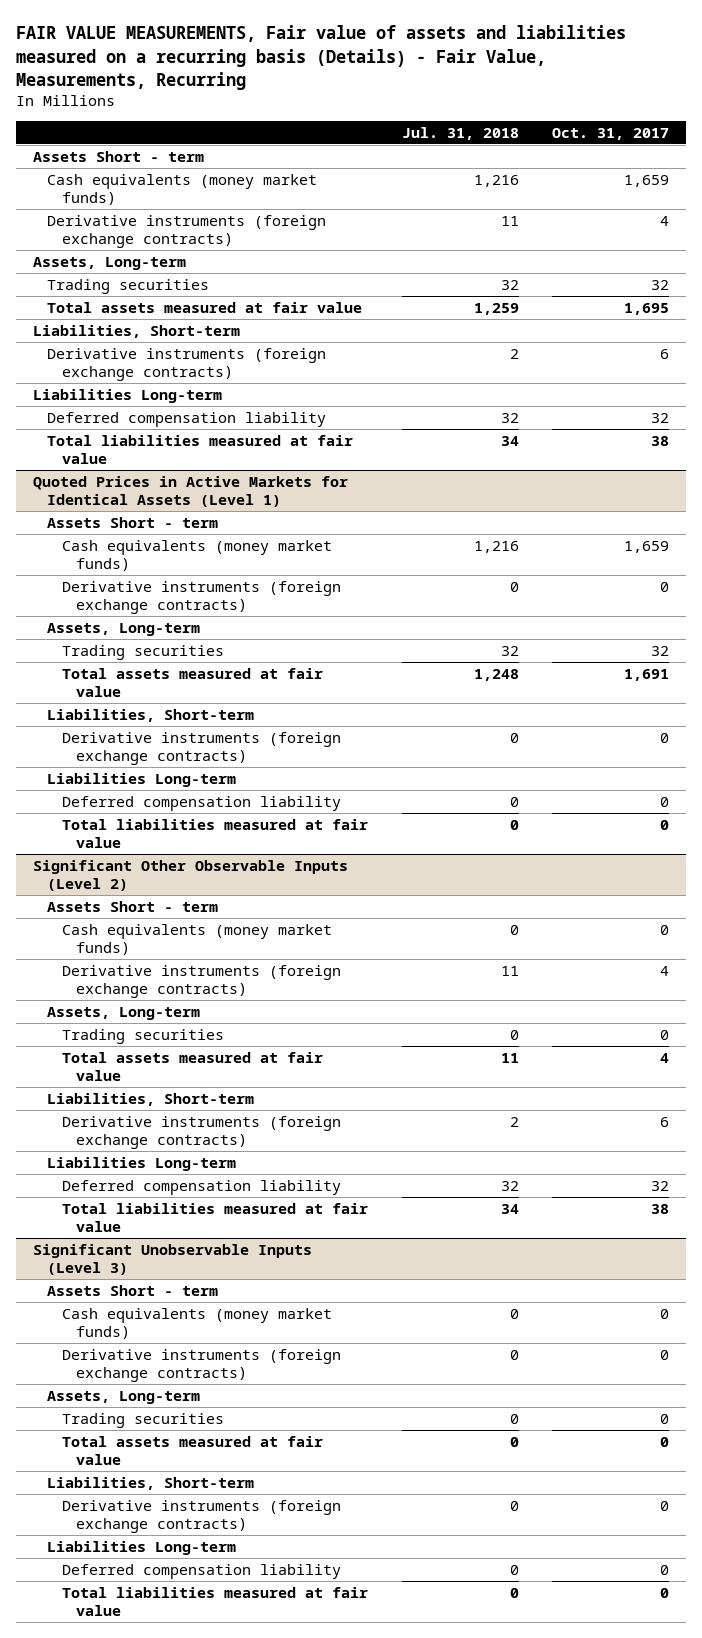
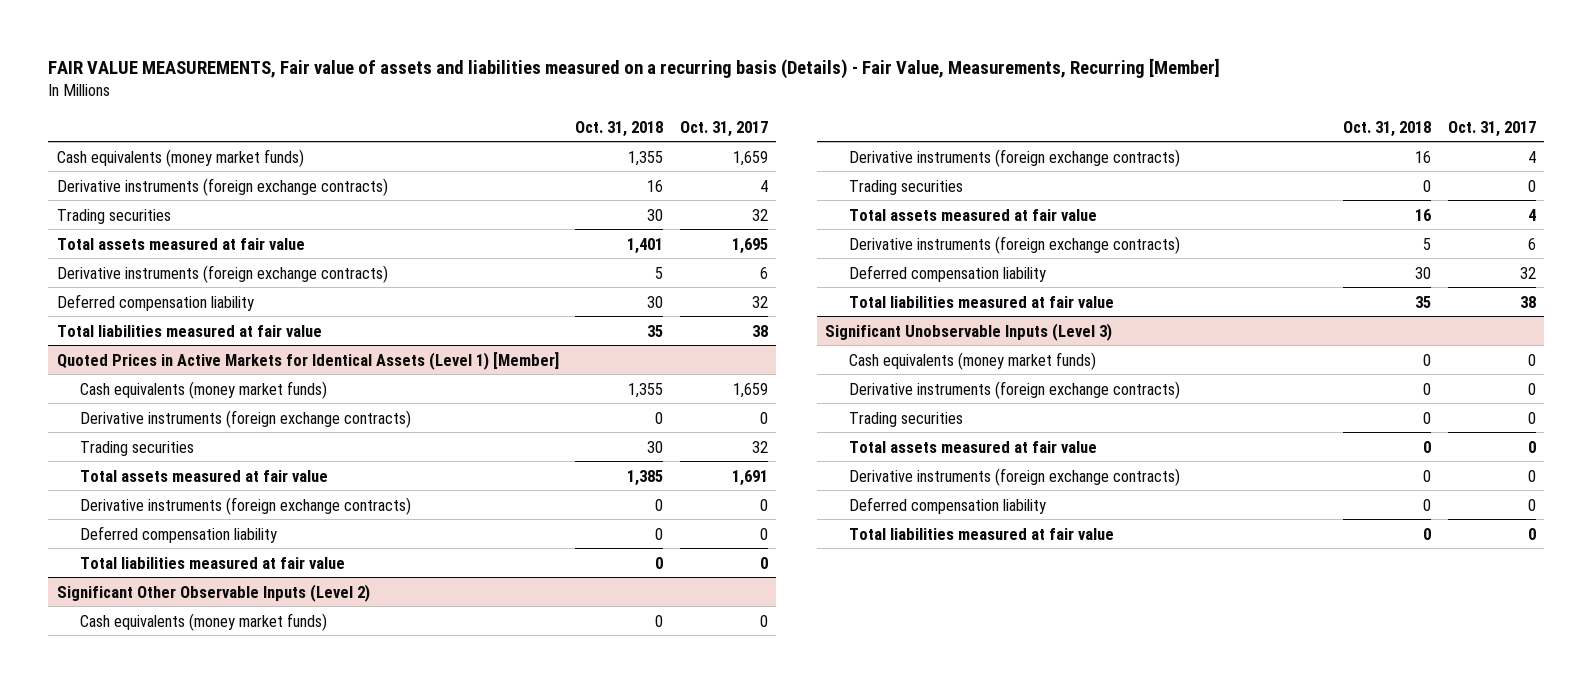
[16,25,627,90] FAIR VALUE MEASUREMENTS, Fair value of assets and liabilities measured on a recurring basis (Details) - Fair Value, Measurements, Recurring -> [48,57,1221,79] FAIR VALUE MEASUREMENTS, Fair value of assets and liabilities measured on a recurring basis (Details) - Fair Value, Measurements, Recurring [Member]
[401,126,519,140] Jul. 31, 2018 -> none
none -> [575,120,664,137] Oct. 31, 2018
[32,150,204,162] Assets Short - term -> none
[32,256,186,270] Assets, Long-term -> none
[32,324,240,338] Liabilities, Short-term -> none
[32,388,222,403] Liabilities Long-term -> none
[47,516,219,528] Assets Short - term -> none
[32,475,348,508] Quoted Prices in Active Markets for Identical Assets (Level 1) -> [56,351,559,370] Quoted Prices in Active Markets for Identical Assets (Level 1) [Member]
[47,622,201,636] Assets, Long-term -> none
[47,708,255,722] Liabilities, Short-term -> none
[47,772,237,787] Liabilities Long-term -> none
[47,900,219,912] Assets Short - term -> none
[47,1006,201,1020] Assets, Long-term -> none
[47,1092,255,1106] Liabilities, Short-term -> none
[47,1156,237,1171] Liabilities Long-term -> none
[47,1284,219,1296] Assets Short - term -> none
[47,1390,201,1404] Assets, Long-term -> none
[47,1476,255,1490] Liabilities, Short-term -> none
[47,1540,237,1555] Liabilities Long-term -> none

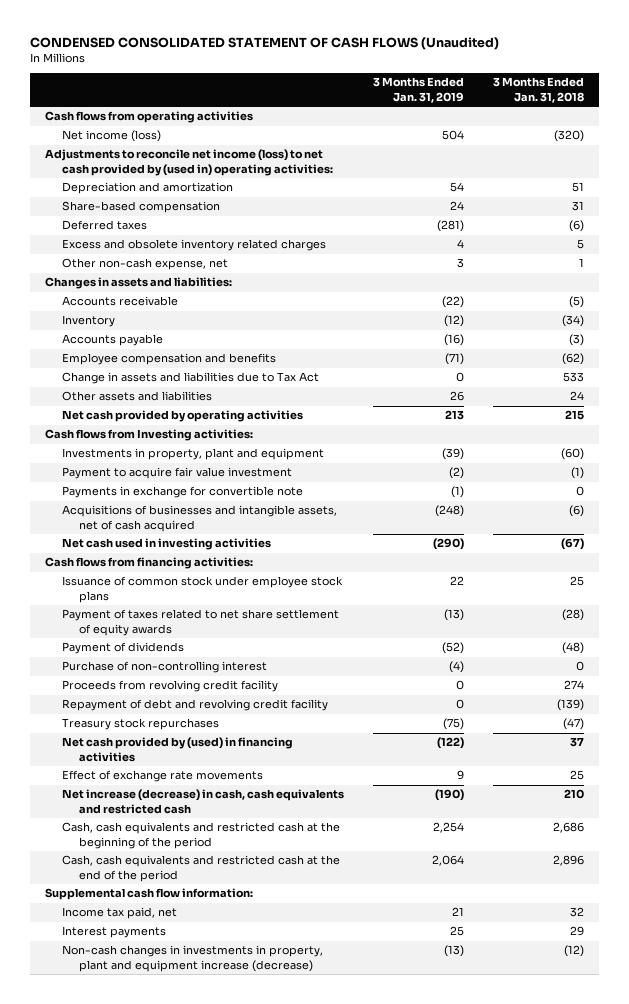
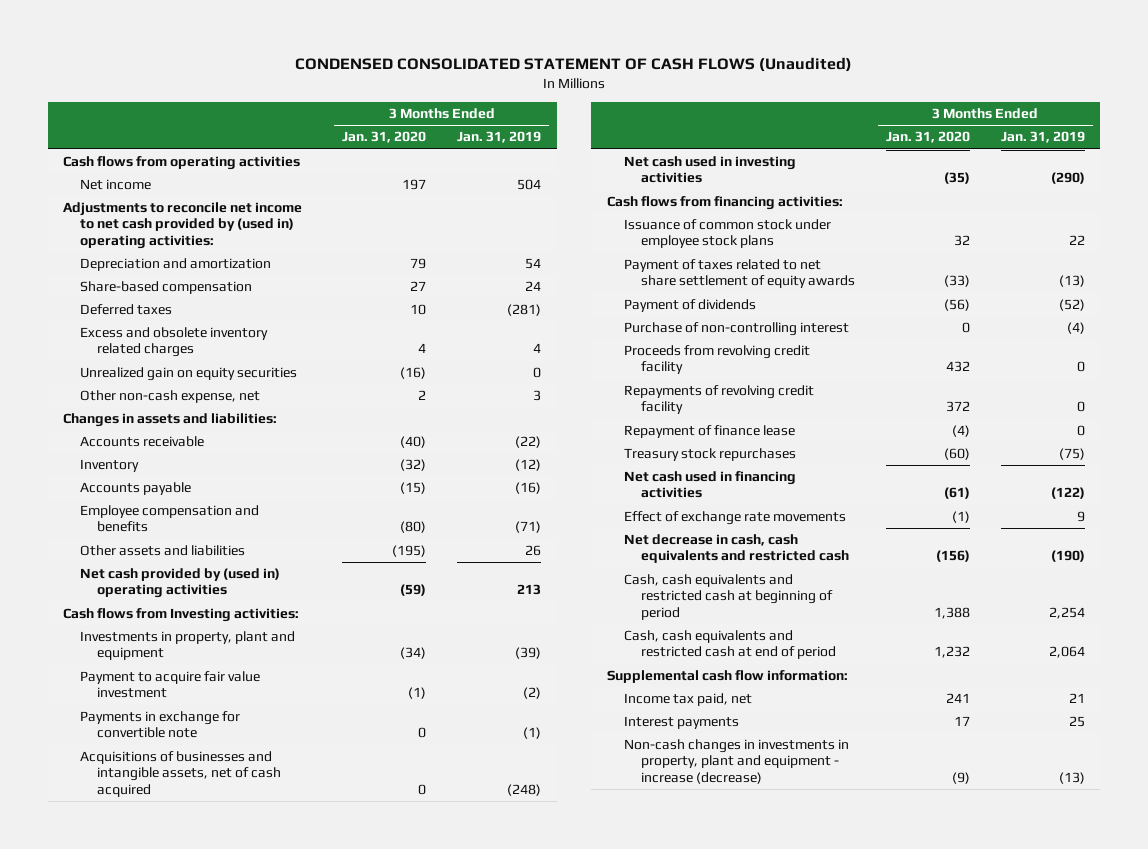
[492,77,584,103] 3 Months Ended Jan. 31, 2018 -> none
none -> [342,131,427,144] Jan. 31, 2020
[61,130,161,143] Net income (loss) -> [80,179,152,191] Net income
[44,149,333,176] Adjustments to reconcile net income (loss) to net cash provided by (used in) operating activities: -> [63,202,303,249] Adjustments to reconcile net income to net cash provided by (used in) operating activities:
none -> [80,367,298,382] Unrealized gain on equity securities
[61,372,319,385] Change in assets and liabilities due to Tax Act -> none
[61,410,303,423] Net cash provided by operating activities -> [80,568,281,599] Net cash provided by (used in) operating activities
[61,699,328,712] Repayment of debt and revolving credit facility -> [623,385,814,415] Repayments of revolving credit facility
none -> [623,425,795,439] Repayment of finance lease
[61,737,293,762] Net cash provided by (used) in financing activities -> [623,471,796,499] Net cash used in financing activities
[61,789,344,814] Net increase (decrease) in cash, cash equivalents and restricted cash -> [623,534,849,564] Net decrease in cash, cash equivalents and restricted cash
[61,822,340,849] Cash, cash equivalents and restricted cash at the beginning of the period -> [623,574,833,620] Cash, cash equivalents and restricted cash at beginning of period
[61,855,340,882] Cash, cash equivalents and restricted cash at the end of the period -> [623,630,836,660] Cash, cash equivalents and restricted cash at end of period
[61,945,323,972] Non-cash changes in investments in property, plant and equipment increase (decrease) -> [623,739,849,784] Non-cash changes in investments in property, plant and equipment - increase (decrease)

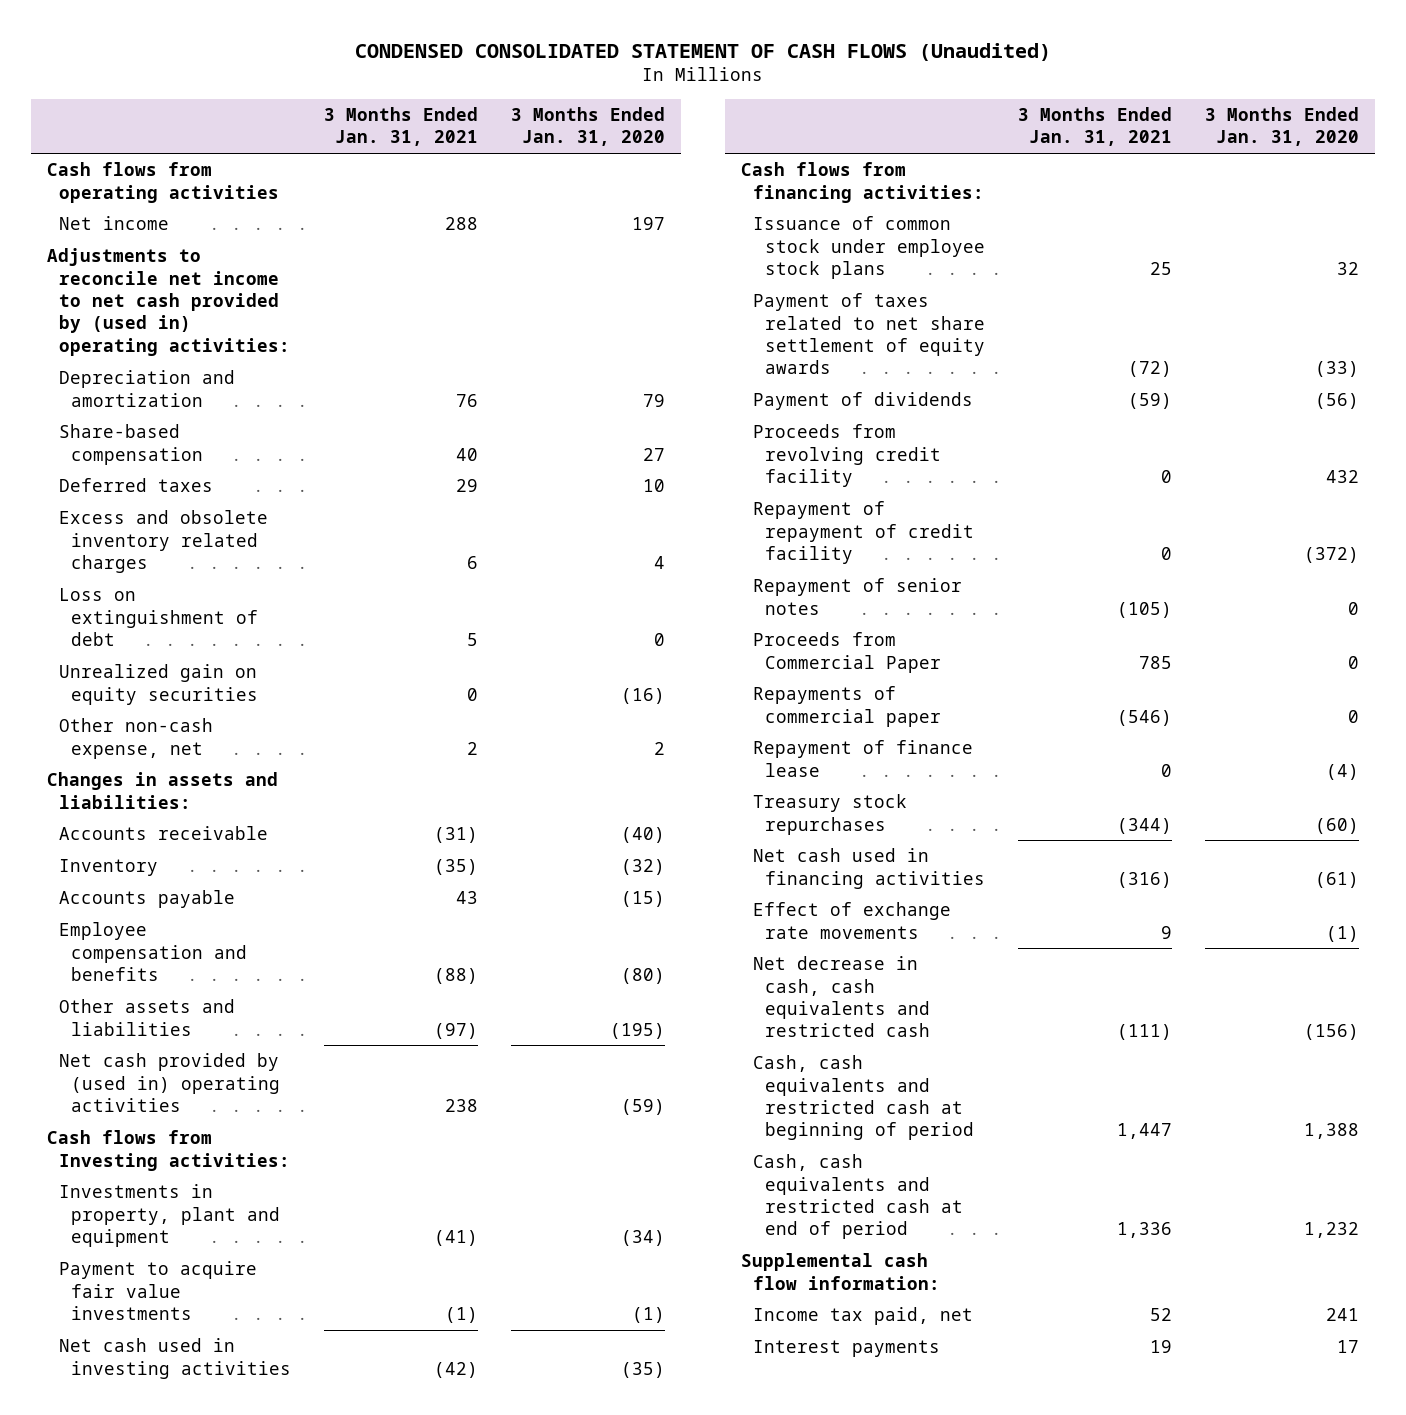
[457,131,542,144] Jan. 31, 2019 -> none
none -> [324,106,479,147] 3 Months Ended Jan. 31, 2021
none -> [59,588,259,647] Loss on extinguishment of debt
[80,711,241,739] Payments in exchange for convertible note -> none
[80,751,282,797] Acquisitions of businesses and intangible assets, net of cash acquired -> none
[80,671,261,699] Payment to acquire fair value investment -> [59,1261,258,1321] Payment to acquire fair value investments
[623,322,849,337] Purchase of non-controlling interest -> none
[623,385,814,415] Repayments of revolving credit facility -> [753,501,975,565] Repayment of repayment of credit facility
[945,401,970,413] 372 -> [1303,547,1359,564] (372)
none -> [753,578,963,615] Repayment of senior notes
none -> [753,632,942,673] Proceeds from Commercial Paper
none -> [753,686,942,727] Repayments of commercial paper
[623,739,849,784] Non-cash changes in investments in property, plant and equipment - increase (decrease) -> none

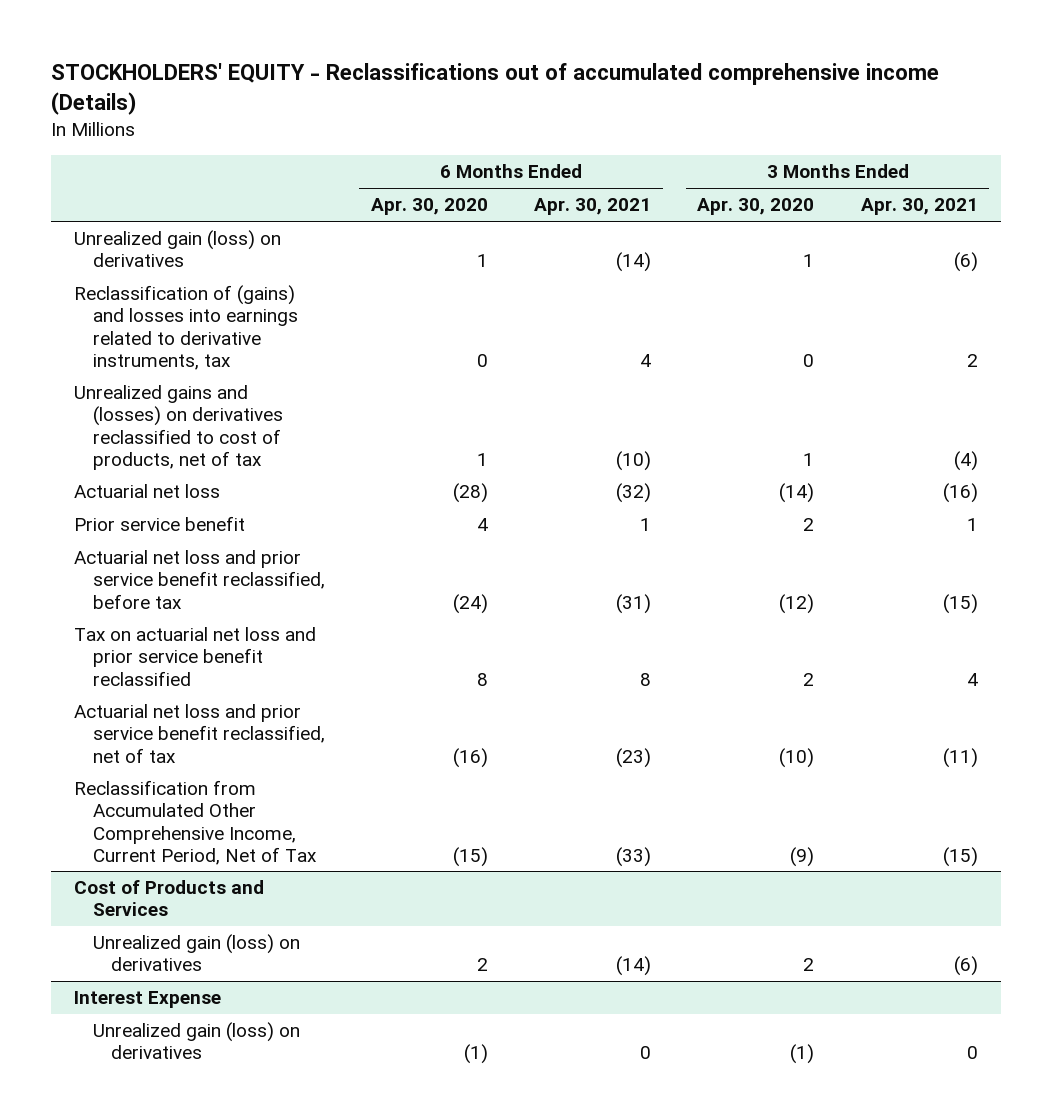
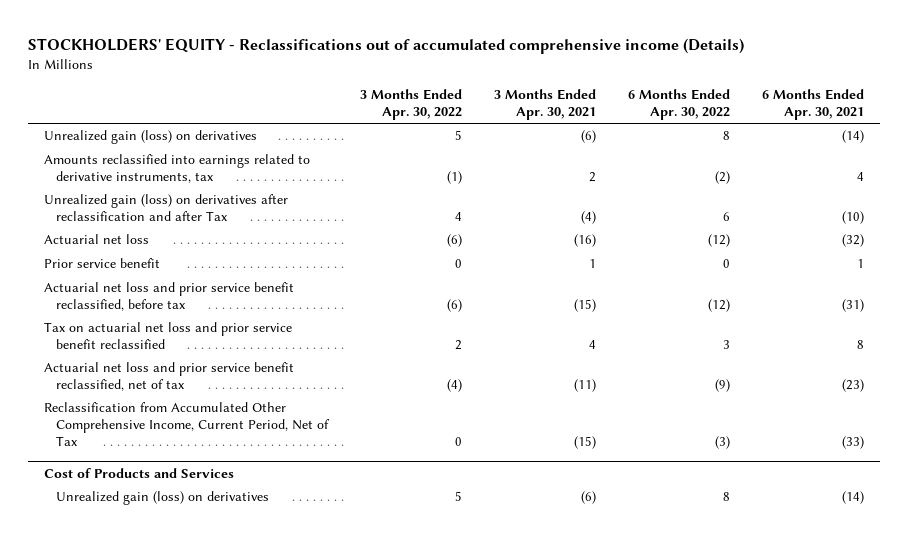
[370,198,488,216] Apr. 30, 2020 -> none
[697,198,815,216] Apr. 30, 2020 -> none
none -> [360,89,463,120] 3 Months Ended Apr. 30, 2022
none -> [628,89,731,120] 6 Months Ended Apr. 30, 2022
[74,385,283,470] Unrealized gains and (losses) on derivatives reclassified to cost of products, net of tax -> none
[74,285,298,370] Reclassification of (gains) and losses into earnings related to derivative instruments, tax -> [44,154,311,184] Amounts reclassified into earnings related to derivative instruments, tax
none -> [44,194,289,222] Unrealized gain (loss) on derivatives after reclassification and after Tax
[74,991,222,1009] Interest Expense -> none
[92,1022,300,1060] Unrealized gain (loss) on derivatives -> none

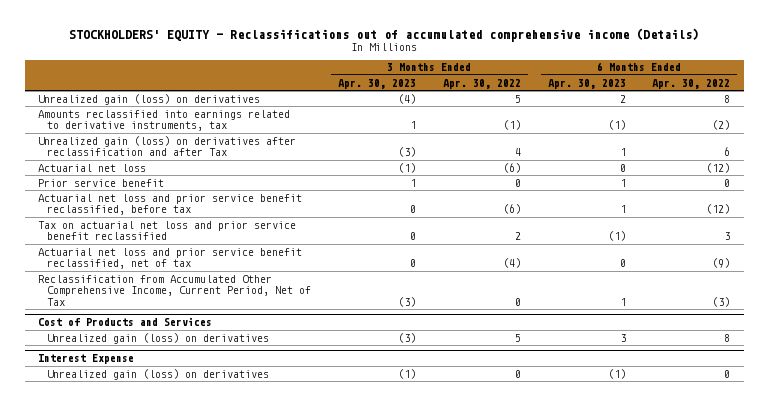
[494,89,597,120] 3 Months Ended Apr. 30, 2021 -> none
[762,89,865,120] 6 Months Ended Apr. 30, 2021 -> none
none -> [338,78,417,89] Apr. 30, 2023
none -> [547,78,626,89] Apr. 30, 2023
none -> [38,354,135,365] Interest Expense
none -> [47,368,270,380] Unrealized gain (loss) on derivatives

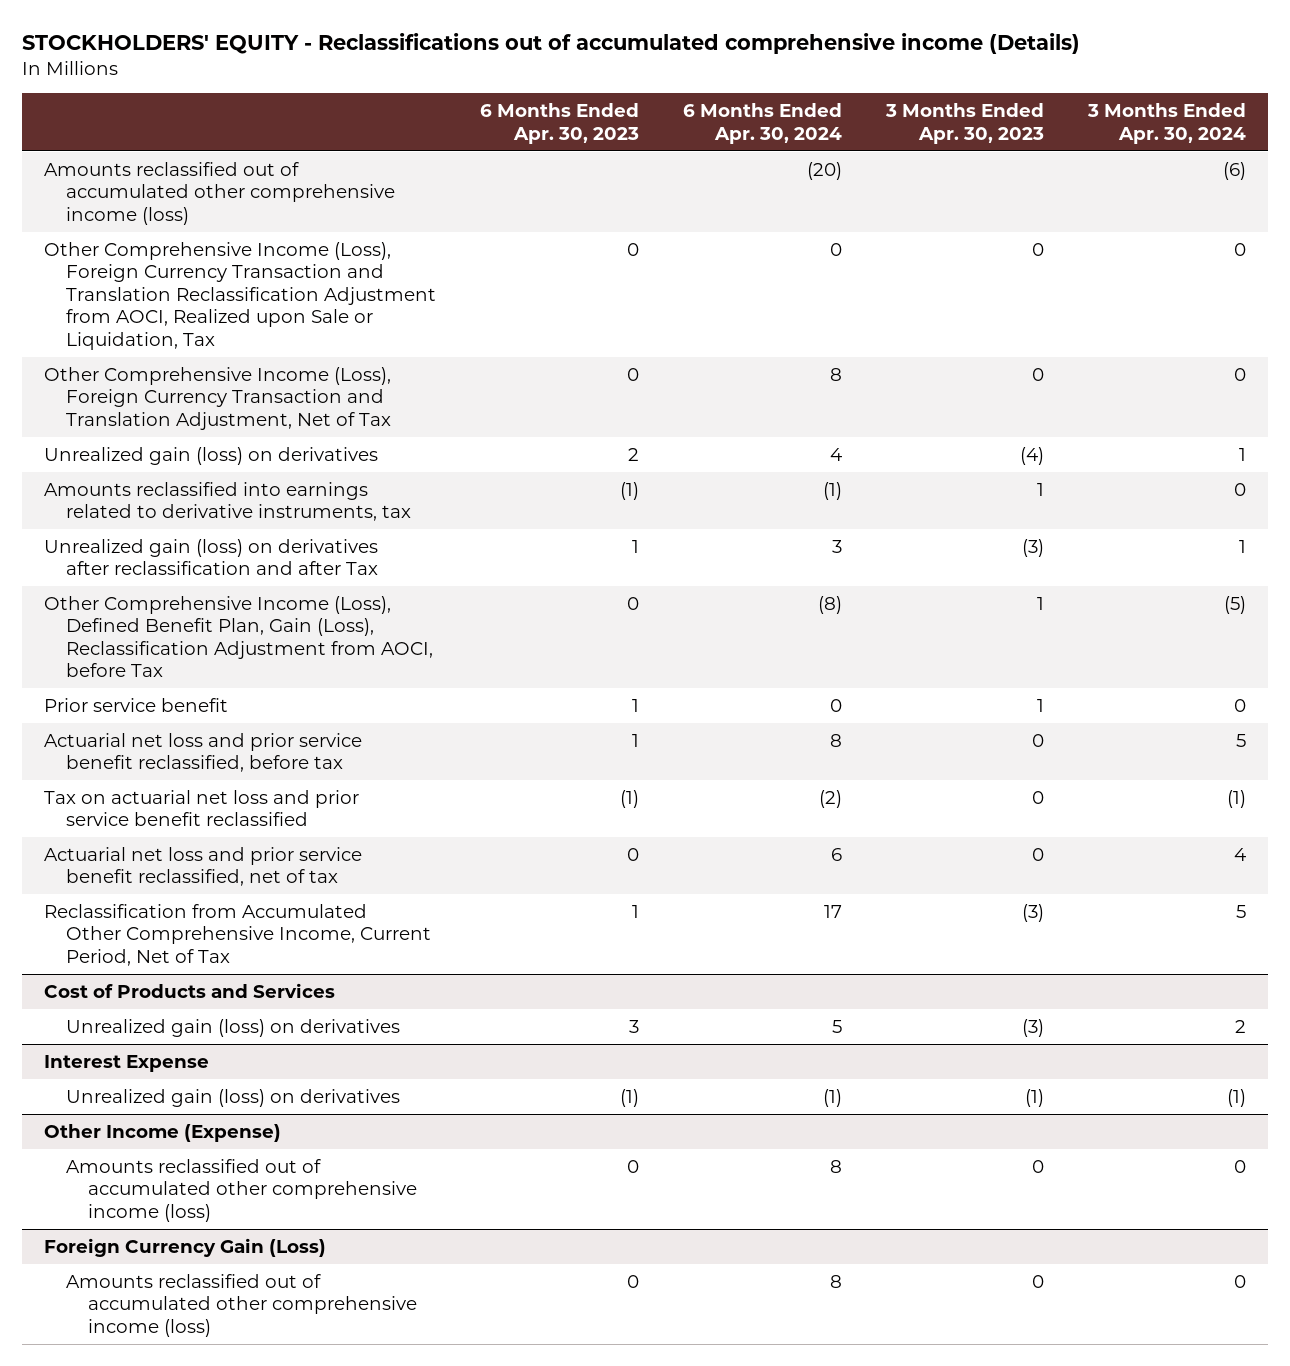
[442,78,521,89] Apr. 30, 2022 -> none
[652,78,731,89] Apr. 30, 2022 -> none
none -> [683,103,843,144] 6 Months Ended Apr. 30, 2024
none -> [1086,103,1246,144] 3 Months Ended Apr. 30, 2024
none -> [44,161,396,225] Amounts reclassified out of accumulated other comprehensive income (loss)
none -> [44,241,437,350] Other Comprehensive Income (Loss), Foreign Currency Transaction and Translation Reclassification Adjustment from AOCI, Realized upon Sale or Liquidation, Tax
none -> [44,366,392,430] Other Comprehensive Income (Loss), Foreign Currency Transaction and Translation Adjustment, Net of Tax
[38,163,147,172] Actuarial net loss -> none
none -> [44,595,434,678] Other Comprehensive Income (Loss), Defined Benefit Plan, Gain (Loss), Reclassification Adjustment from AOCI, before Tax
none -> [44,1123,282,1142] Other Income (Expense)
none -> [66,1158,418,1222] Amounts reclassified out of accumulated other comprehensive income (loss)
none -> [44,1237,327,1257] Foreign Currency Gain (Loss)
none -> [66,1273,418,1337] Amounts reclassified out of accumulated other comprehensive income (loss)

